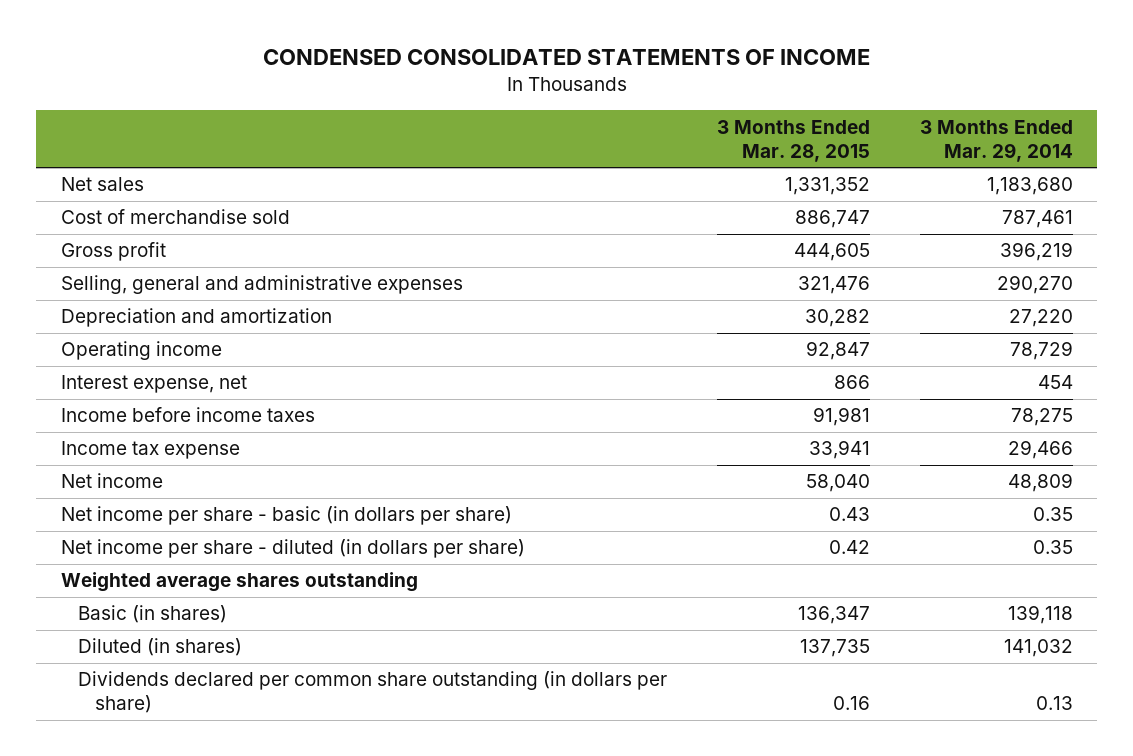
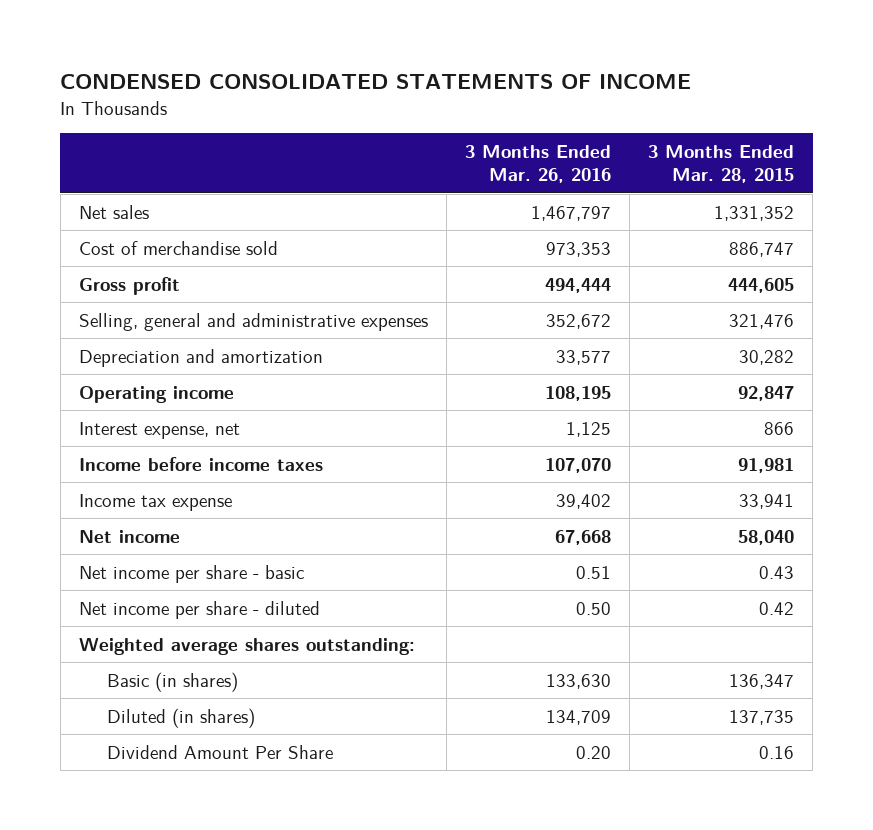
[919,119,1073,162] 3 Months Ended Mar. 29, 2014 -> none
none -> [465,144,612,184] 3 Months Ended Mar. 26, 2016
[60,506,512,526] Net income per share - basic (in dollars per share) -> [79,564,305,583] Net income per share - basic
[60,539,525,559] Net income per share - diluted (in dollars per share) -> [79,600,321,619] Net income per share - diluted
[60,572,418,593] Weighted average shares outstanding -> [79,637,416,655] Weighted average shares outstanding:
[78,671,668,714] Dividends declared per common share outstanding (in dollars per share) -> [106,744,333,759] Dividend Amount Per Share

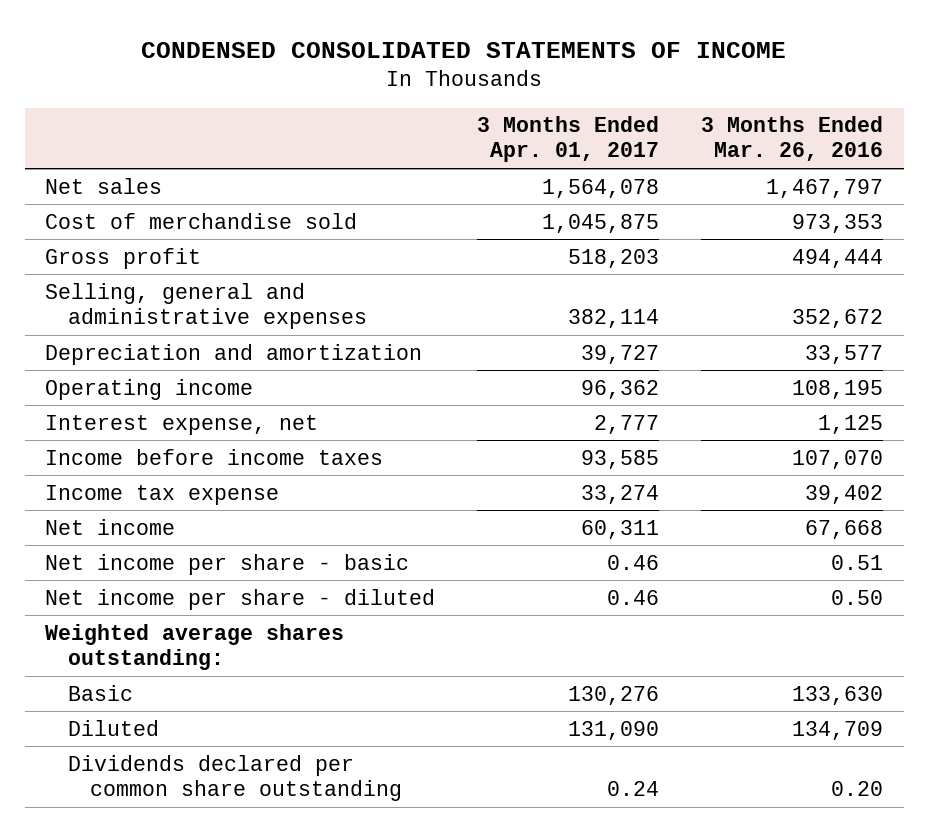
[648,144,795,184] 3 Months Ended Mar. 28, 2015 -> none
none -> [477,116,660,163] 3 Months Ended Apr. 01, 2017
[106,671,238,692] Basic (in shares) -> [67,684,133,701] Basic
[106,707,255,728] Diluted (in shares) -> [67,719,159,736] Diluted
[106,744,333,759] Dividend Amount Per Share -> [67,754,402,801] Dividends declared per common share outstanding

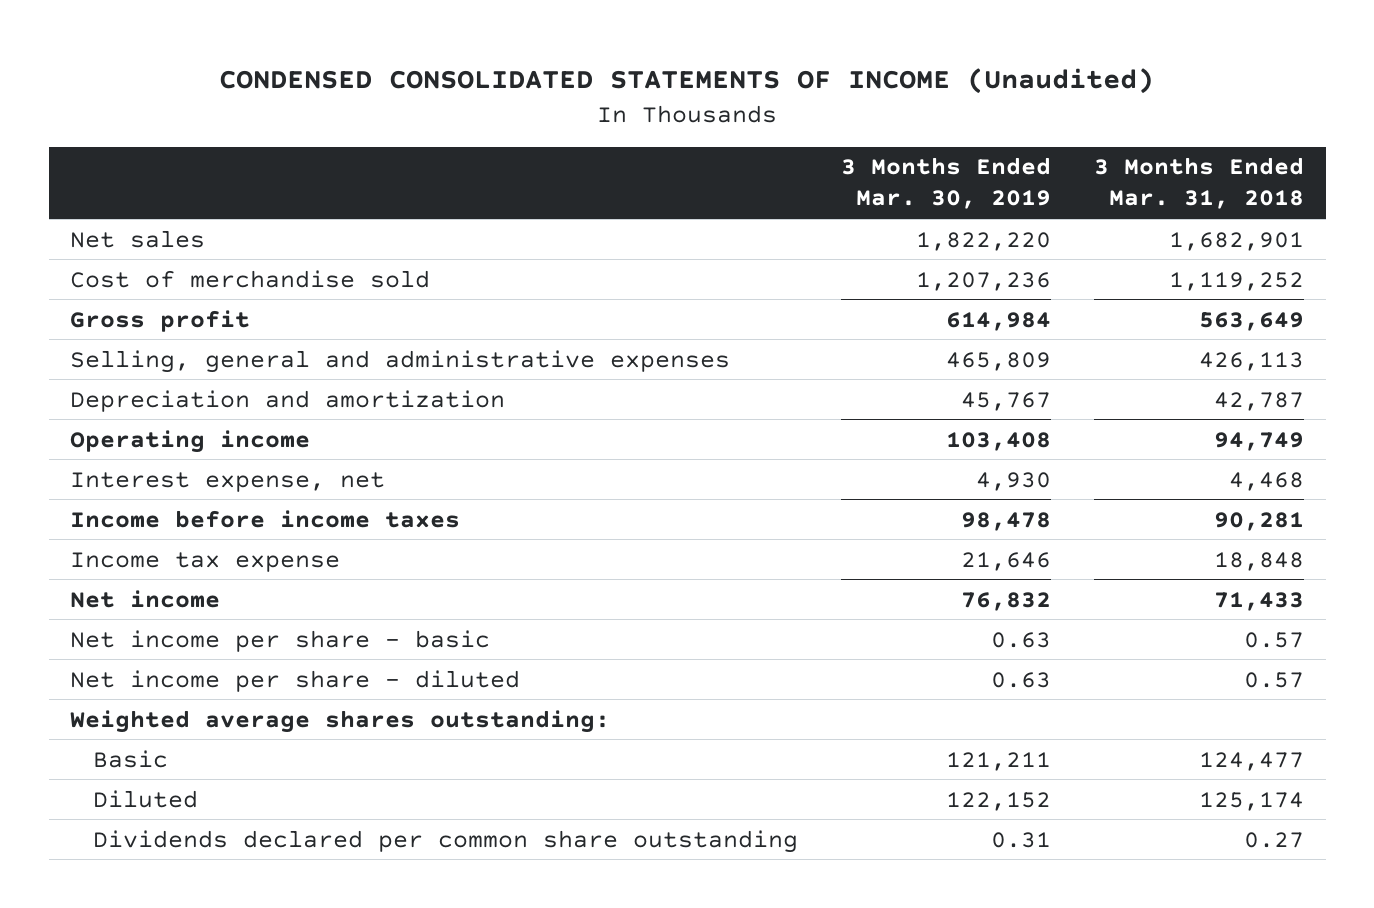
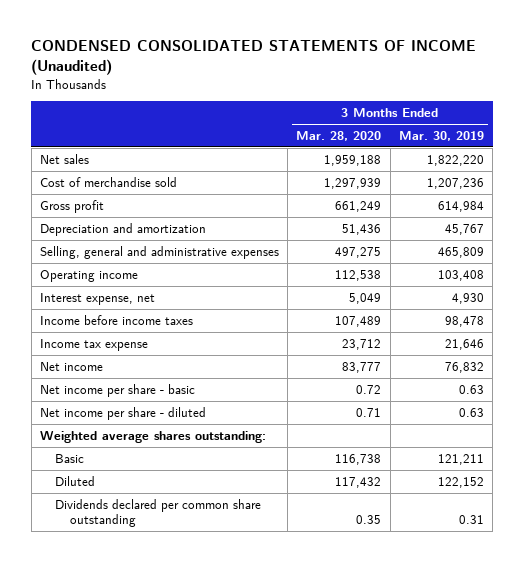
[1094,157,1305,210] 3 Months Ended Mar. 31, 2018 -> none
none -> [296,130,382,141] Mar. 28, 2020
[70,349,731,373] Selling, general and administrative expenses -> [39,245,279,259] Selling, general and administrative expenses

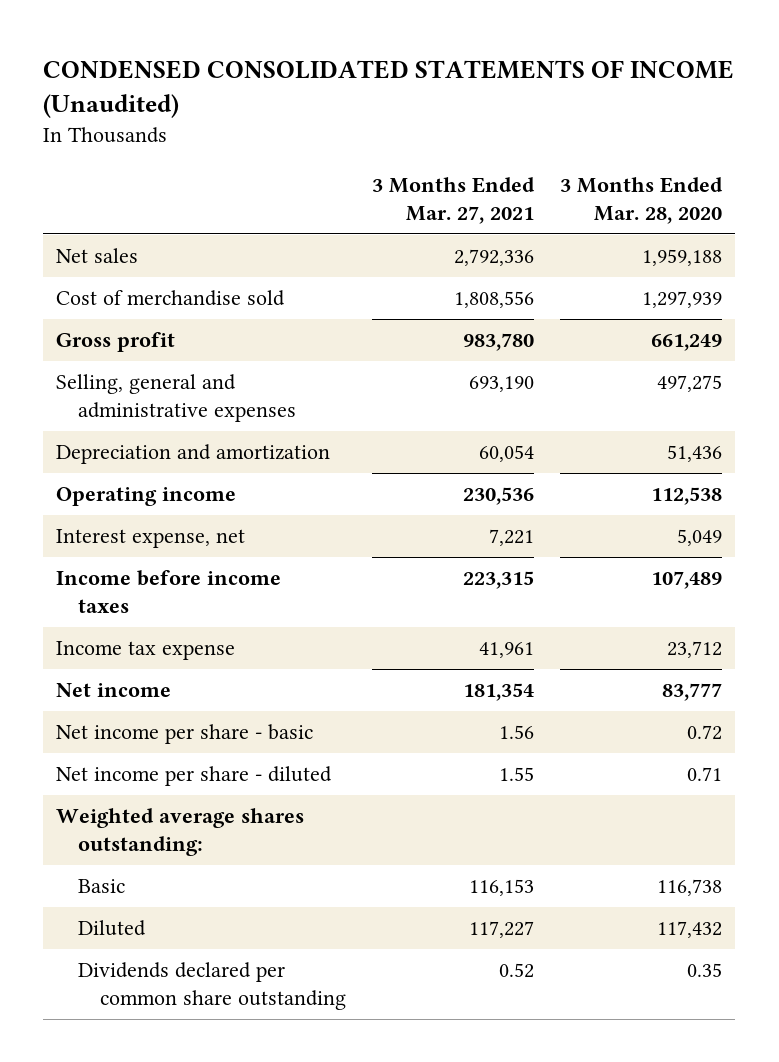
[398,130,484,141] Mar. 30, 2019 -> none
none -> [372,177,536,225] 3 Months Ended Mar. 27, 2021
[39,222,206,236] Depreciation and amortization -> [56,444,331,465] Depreciation and amortization

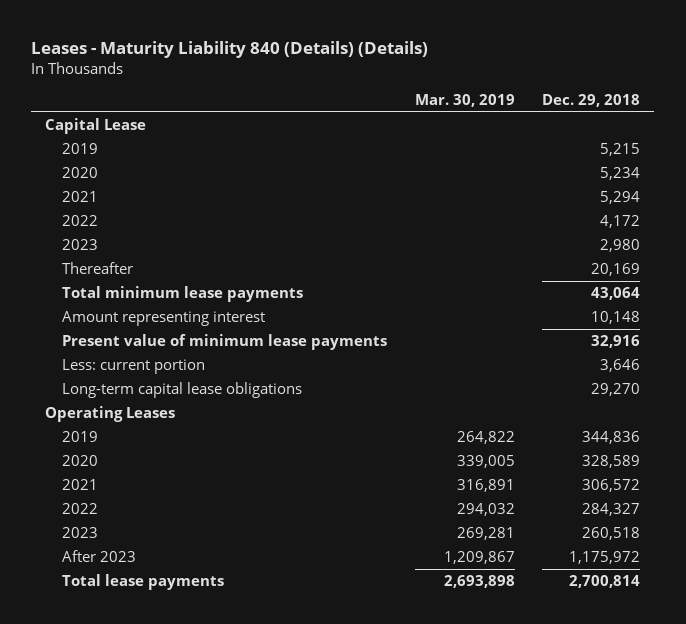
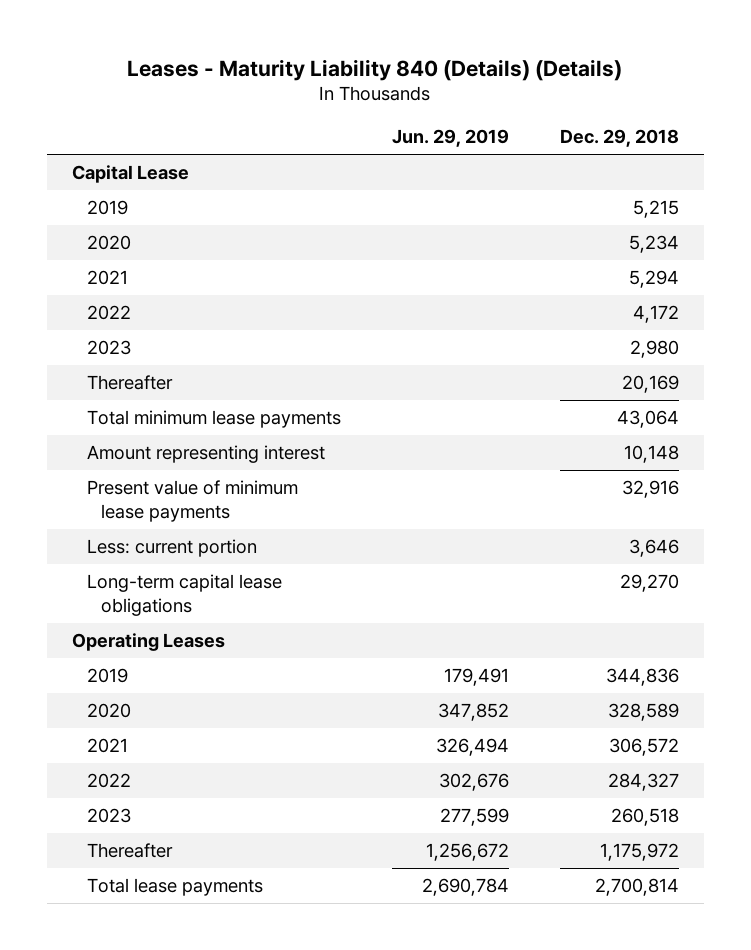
[414,94,515,108] Mar. 30, 2019 -> none
none -> [391,129,509,148] Jun. 29, 2019
[62,549,137,562] After 2023 -> [86,843,173,859] Thereafter

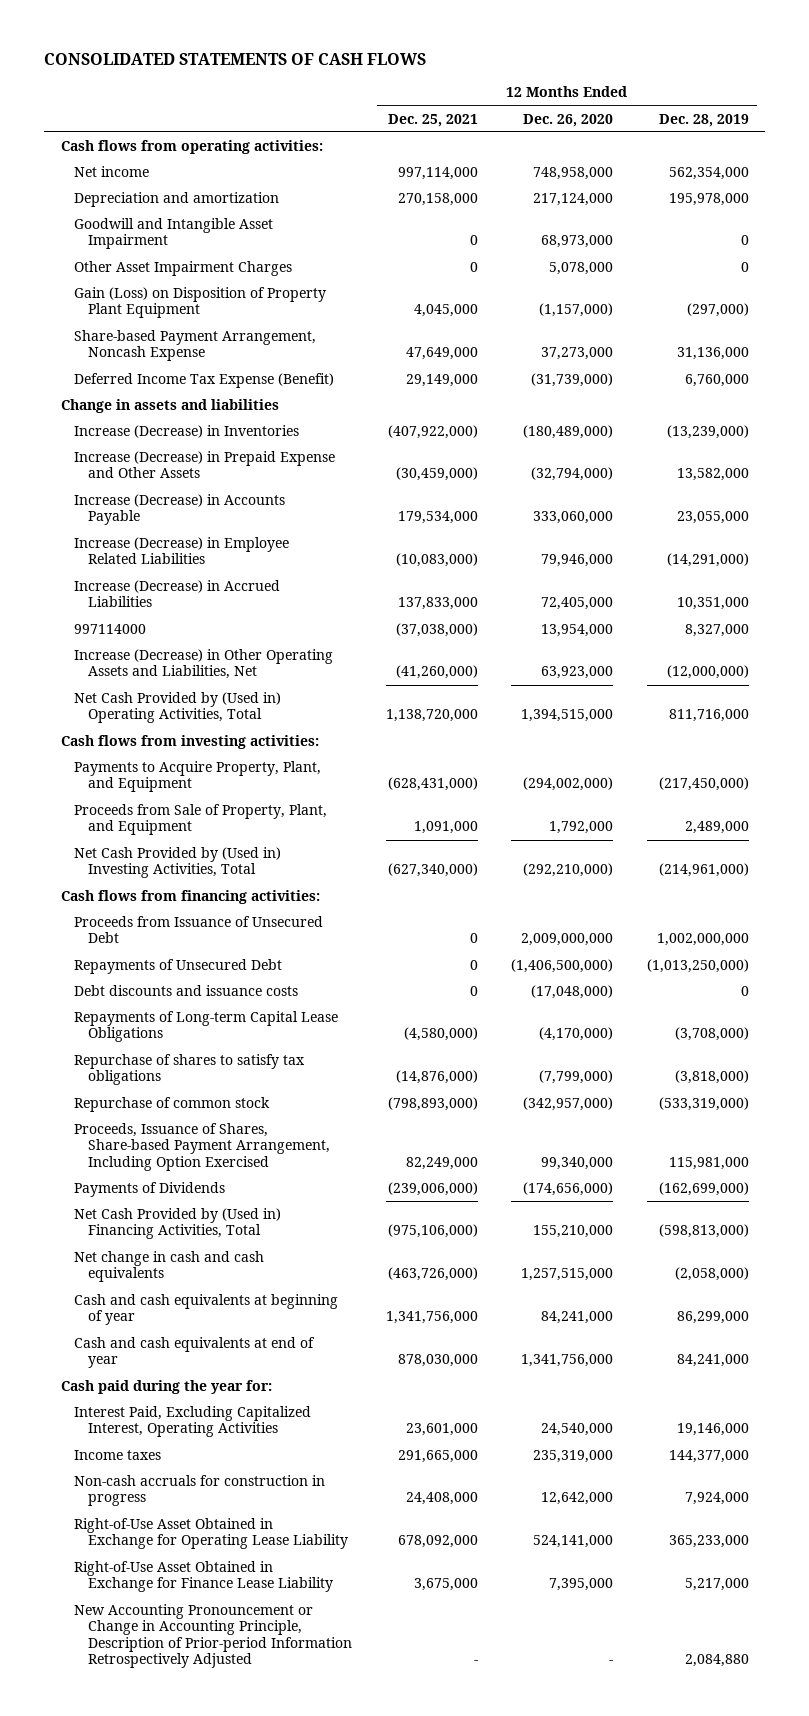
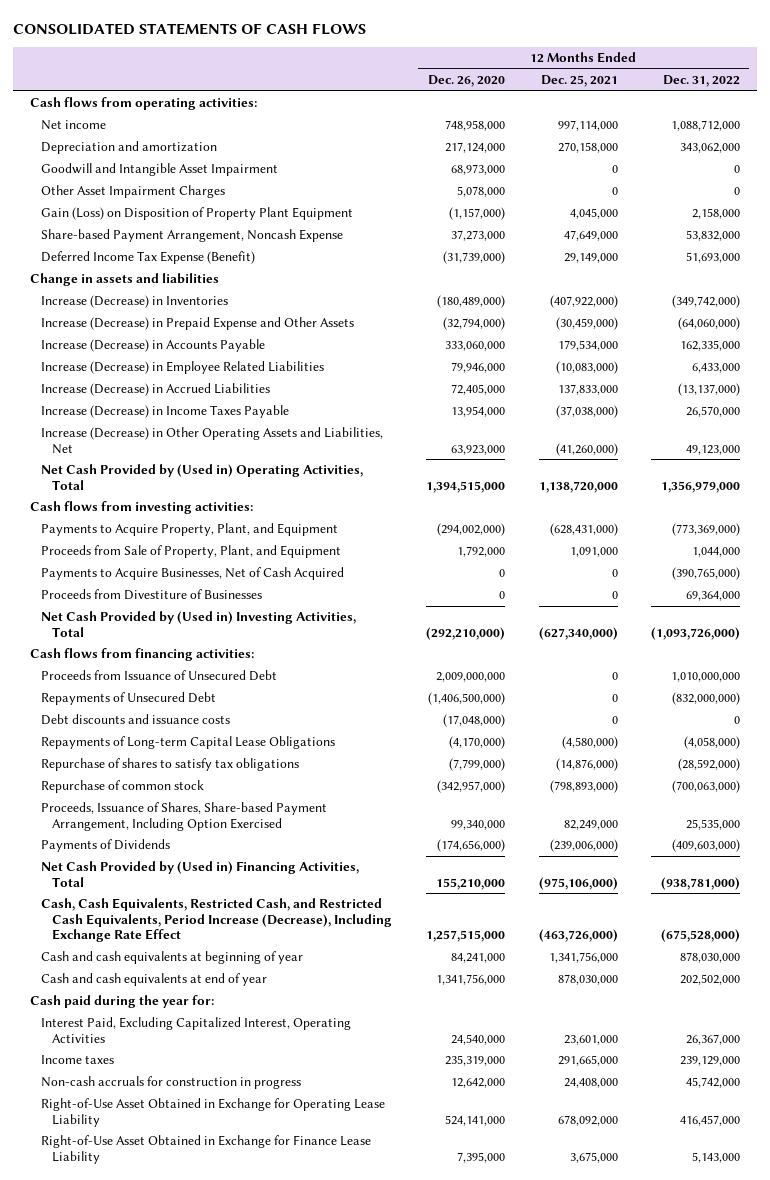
[658,113,749,127] Dec. 28, 2019 -> none
none -> [663,75,741,88] Dec. 31, 2022
[74,624,147,635] 997114000 -> [41,405,290,419] Increase (Decrease) in Income Taxes Payable
none -> [41,567,345,581] Payments to Acquire Businesses, Net of Cash Acquired
none -> [41,589,263,601] Proceeds from Divestiture of Businesses
[74,1251,265,1283] Net change in cash and cash equivalents -> [41,898,393,943] Cash, Cash Equivalents, Restricted Cash, and Restricted Cash Equivalents, Period Increase (Decrease), Including Exchange Rate Effect
[74,1604,353,1668] New Accounting Pronouncement or Change in Accounting Principle, Description of Prior-period Information Retrospectively Adjusted -> none

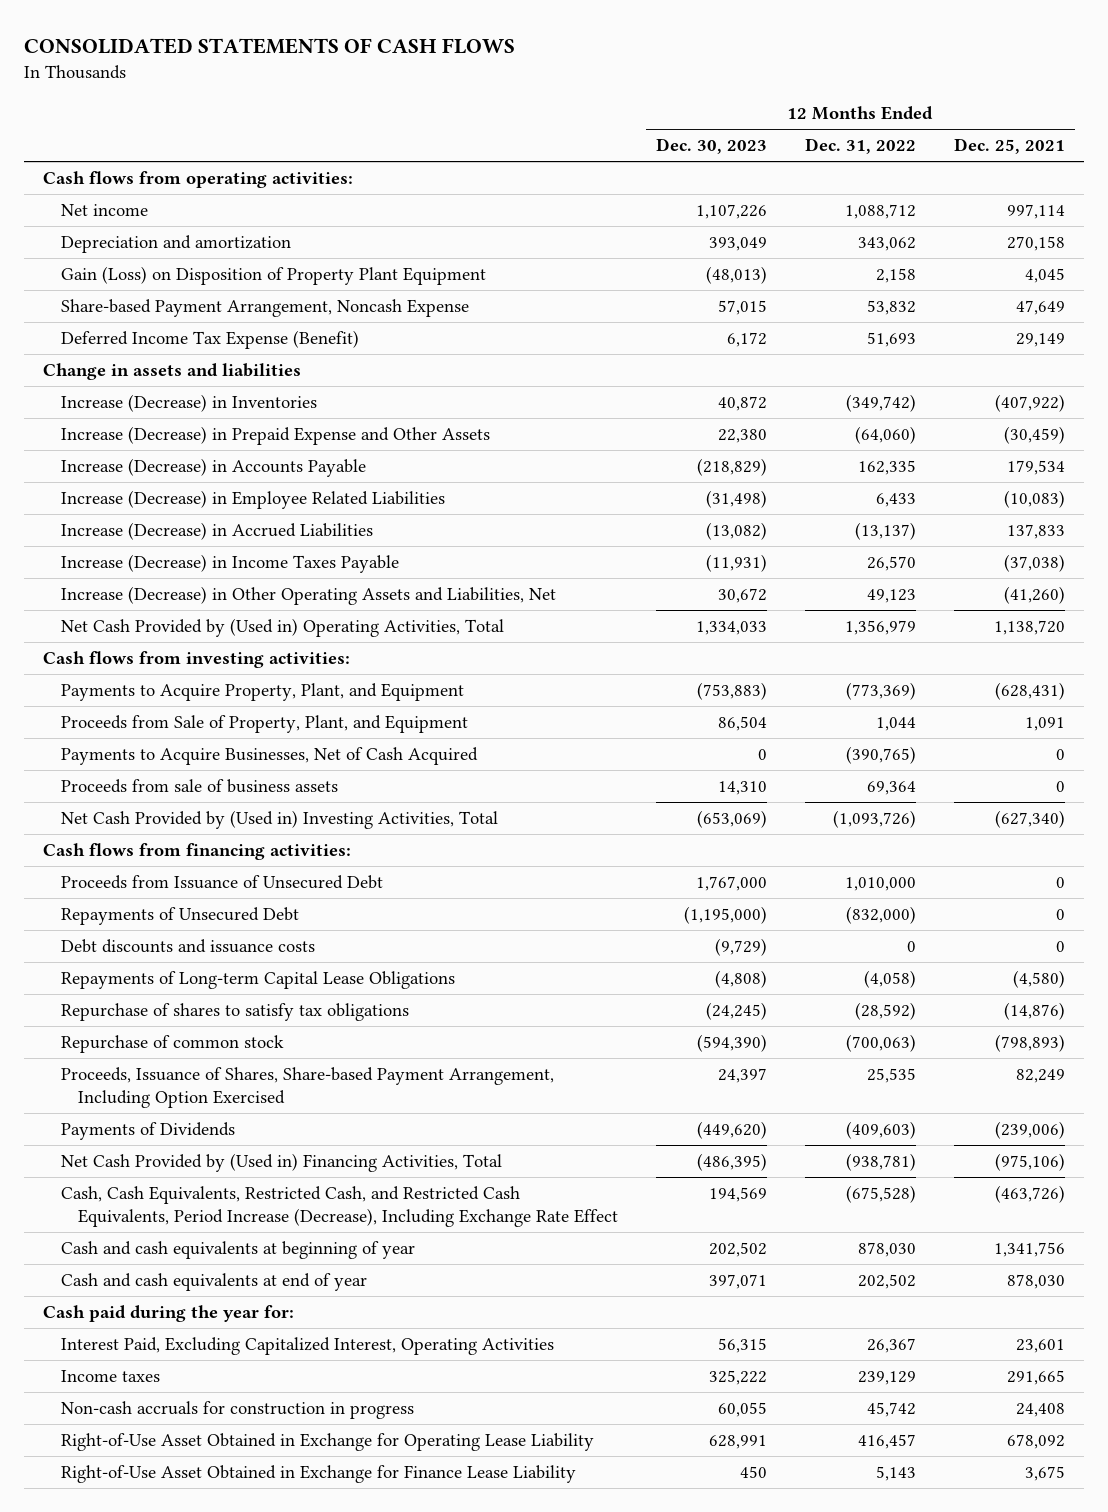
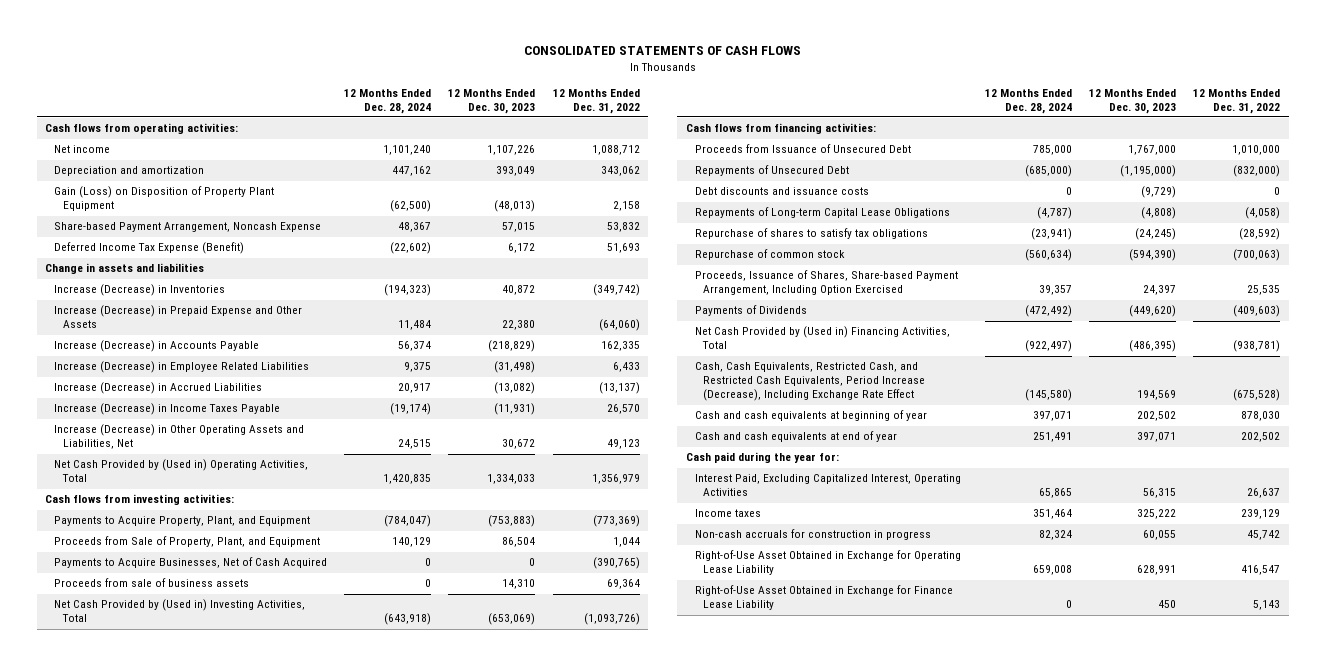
[954,138,1066,155] Dec. 25, 2021 -> none
none -> [344,88,432,114] 12 Months Ended Dec. 28, 2024
[866,1338,916,1354] 26,367 -> [1247,488,1281,499] 26,637
[857,1434,916,1450] 416,457 -> [1241,565,1281,576] 416,547

